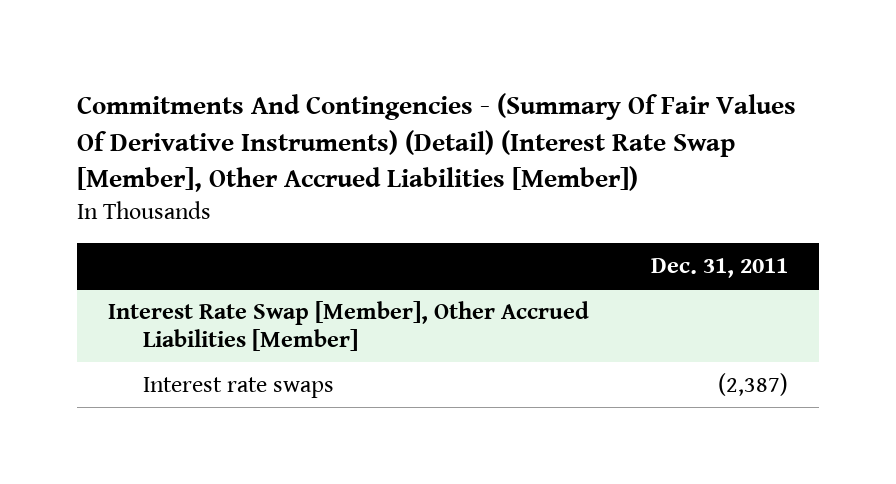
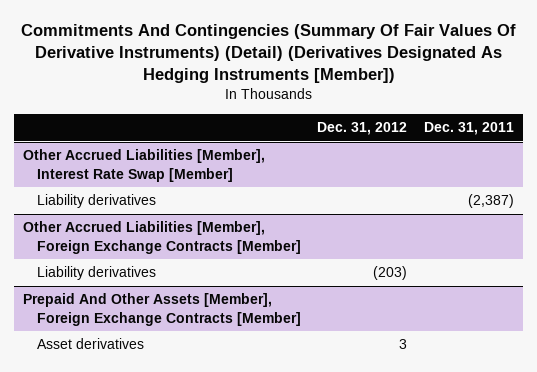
[77,92,797,193] Commitments And Contingencies - (Summary Of Fair Values Of Derivative Instruments) (Detail) (Interest Rate Swap [Member], Other Accrued Liabilities [Member]) -> [20,24,516,84] Commitments And Contingencies (Summary Of Fair Values Of Derivative Instruments) (Detail) (Derivatives Designated As Hedging Instruments [Member])
none -> [317,122,408,136] Dec. 31, 2012
[108,300,590,352] Interest Rate Swap [Member], Other Accrued Liabilities [Member] -> [22,149,265,182] Other Accrued Liabilities [Member], Interest Rate Swap [Member]
[143,376,335,398] Interest rate swaps -> [36,194,156,209] Liability derivatives
none -> [22,221,301,254] Other Accrued Liabilities [Member], Foreign Exchange Contracts [Member]
none -> [36,266,156,281] Liability derivatives
none -> [22,293,301,326] Prepaid And Other Assets [Member], Foreign Exchange Contracts [Member]
none -> [36,338,144,350] Asset derivatives

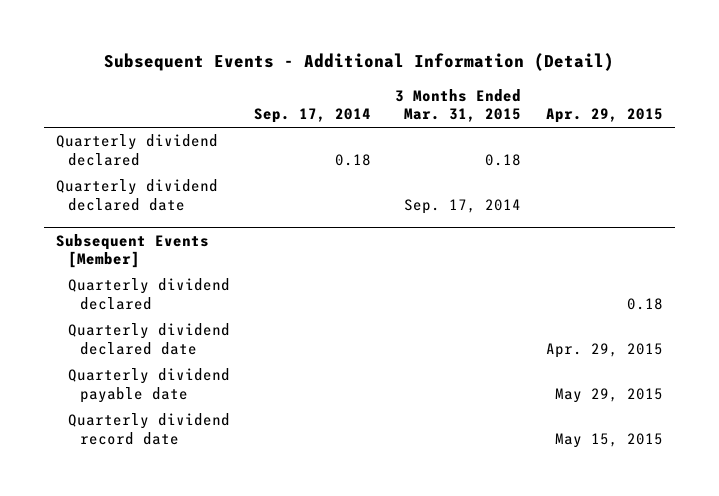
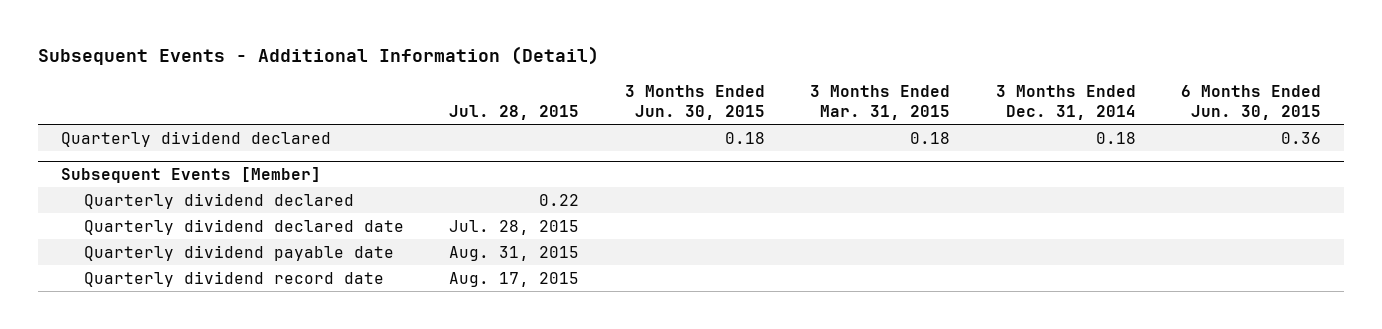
[254,108,372,124] Sep. 17, 2014 -> none
[545,108,663,124] Apr. 29, 2015 -> none
none -> [449,104,580,120] Jul. 28, 2015
none -> [624,84,765,120] 3 Months Ended Jun. 30, 2015
none -> [995,84,1136,120] 3 Months Ended Dec. 31, 2014
none -> [1180,84,1321,120] 6 Months Ended Jun. 30, 2015
[56,179,219,212] Quarterly dividend declared date -> none

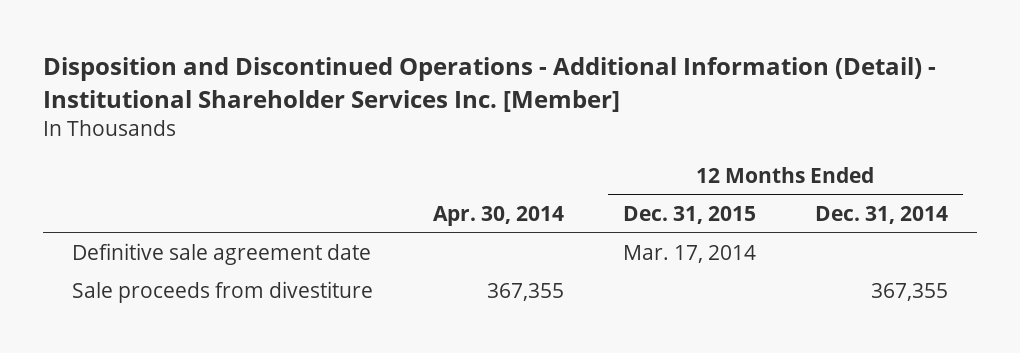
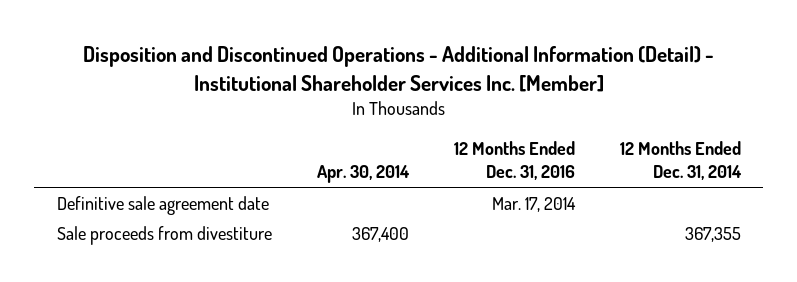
[622,206,756,225] Dec. 31, 2015 -> none
none -> [453,141,575,181] 12 Months Ended Dec. 31, 2016
[486,283,564,302] 367,355 -> [351,226,409,242] 367,400

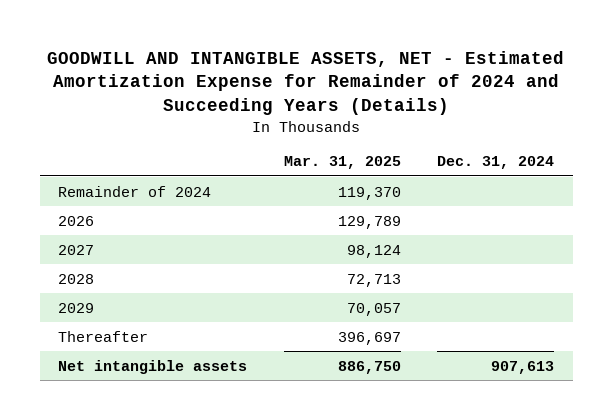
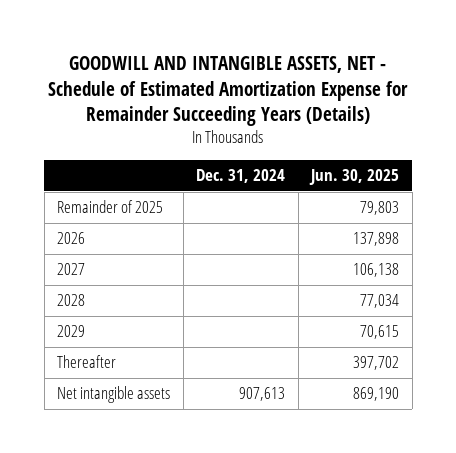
[47,50,565,115] GOODWILL AND INTANGIBLE ASSETS, NET - Estimated Amortization Expense for Remainder of 2024 and Succeeding Years (Details) -> [48,56,409,127] GOODWILL AND INTANGIBLE ASSETS, NET - Schedule of Estimated Amortization Expense for Remainder Succeeding Years (Details)
[283,156,401,170] Mar. 31, 2025 -> none
none -> [309,169,400,186] Jun. 30, 2025
[58,185,212,197] Remainder of 2024 -> [57,200,164,214] Remainder of 2025

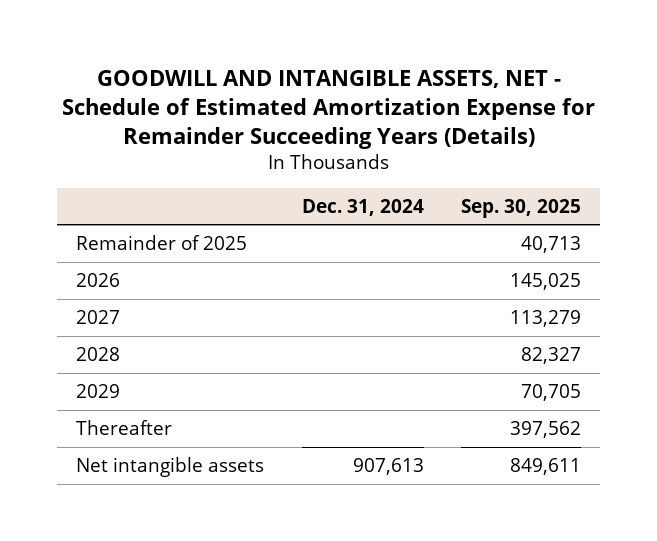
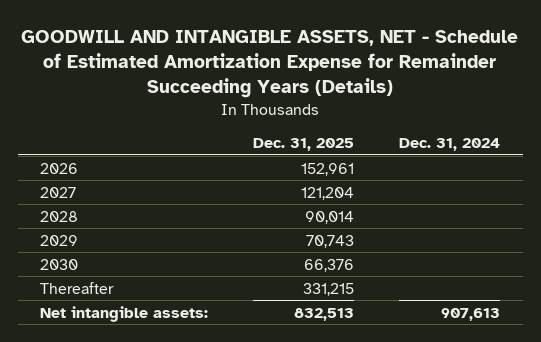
[461,198,582,218] Sep. 30, 2025 -> none
none -> [253,138,355,152] Dec. 31, 2025
[76,234,248,250] Remainder of 2025 -> none
none -> [40,258,79,270] 2030
[76,456,265,477] Net intangible assets -> [40,305,209,322] Net intangible assets:

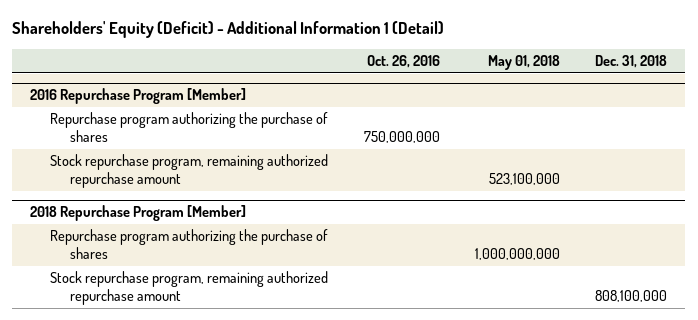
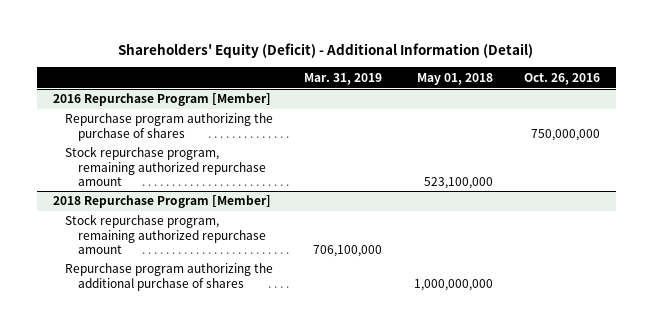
[12,21,445,39] Shareholders' Equity (Deficit) - Additional Information 1 (Detail) -> [118,43,534,59] Shareholders' Equity (Deficit) - Additional Information (Detail)
[595,54,668,68] Dec. 31, 2018 -> none
none -> [304,72,383,85] Mar. 31, 2019
[50,229,329,260] Repurchase program authorizing the purchase of shares -> none
none -> [65,263,274,291] Repurchase program authorizing the additional purchase of shares

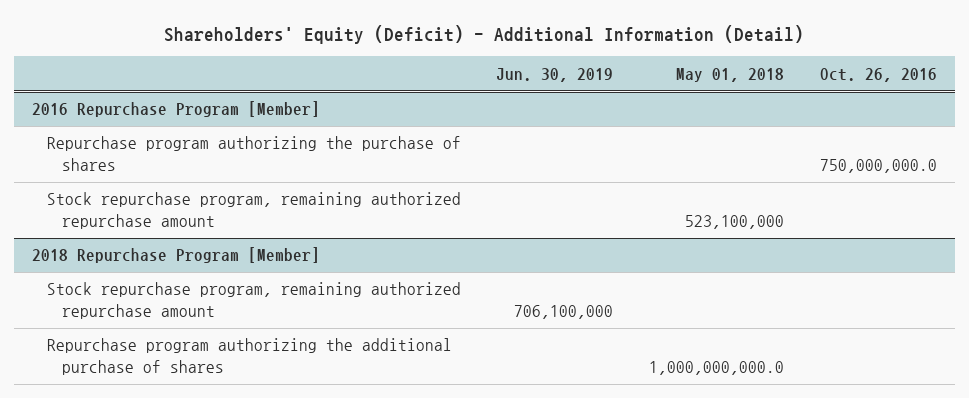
[304,72,383,85] Mar. 31, 2019 -> none
none -> [496,67,614,82] Jun. 30, 2019
[531,128,601,141] 750,000,000 -> [819,158,937,173] 750,000,000.0
[413,278,493,291] 1,000,000,000 -> [649,360,785,375] 1,000,000,000.0

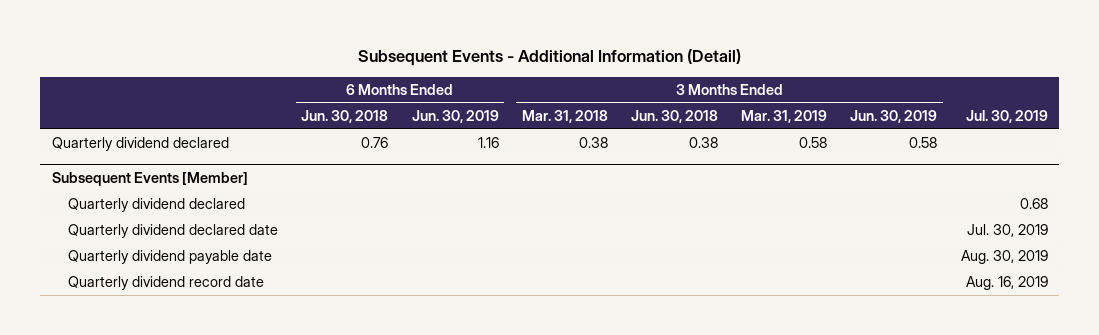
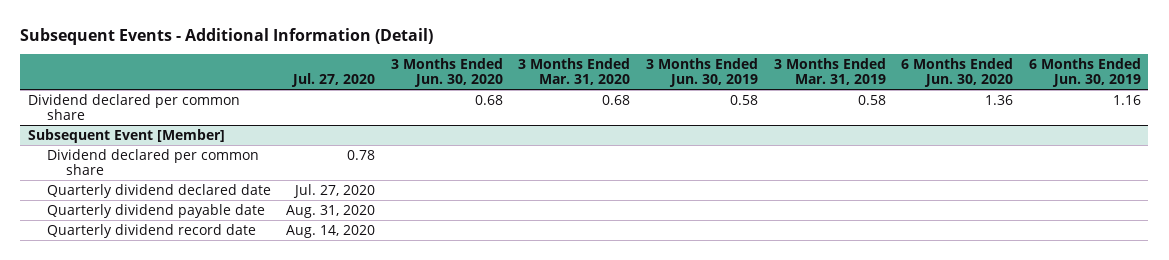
[301,110,389,124] Jun. 30, 2018 -> none
[521,110,608,124] Mar. 31, 2018 -> none
[631,110,719,124] Jun. 30, 2018 -> none
[965,110,1048,124] Jul. 30, 2019 -> none
none -> [291,73,376,88] Jul. 27, 2020
none -> [390,57,503,88] 3 Months Ended Jun. 30, 2020
none -> [518,57,631,86] 3 Months Ended Mar. 31, 2020
none -> [901,57,1014,88] 6 Months Ended Jun. 30, 2020
[51,137,229,152] Quarterly dividend declared -> [28,93,241,121] Dividend declared per common share
[51,172,248,187] Subsequent Events [Member] -> [28,128,226,143] Subsequent Event [Member]
[68,198,246,213] Quarterly dividend declared -> [46,148,259,176] Dividend declared per common share

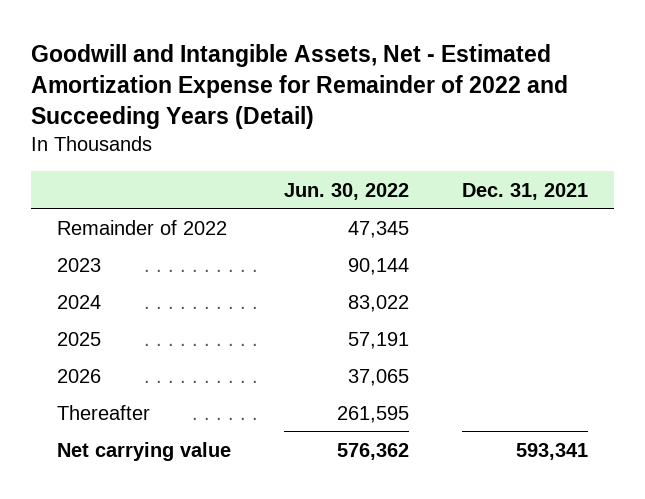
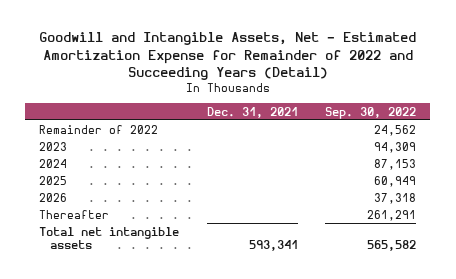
[283,182,409,200] Jun. 30, 2022 -> none
none -> [325,106,417,119] Sep. 30, 2022
[57,441,232,461] Net carrying value -> [39,226,180,250] Total net intangible assets

